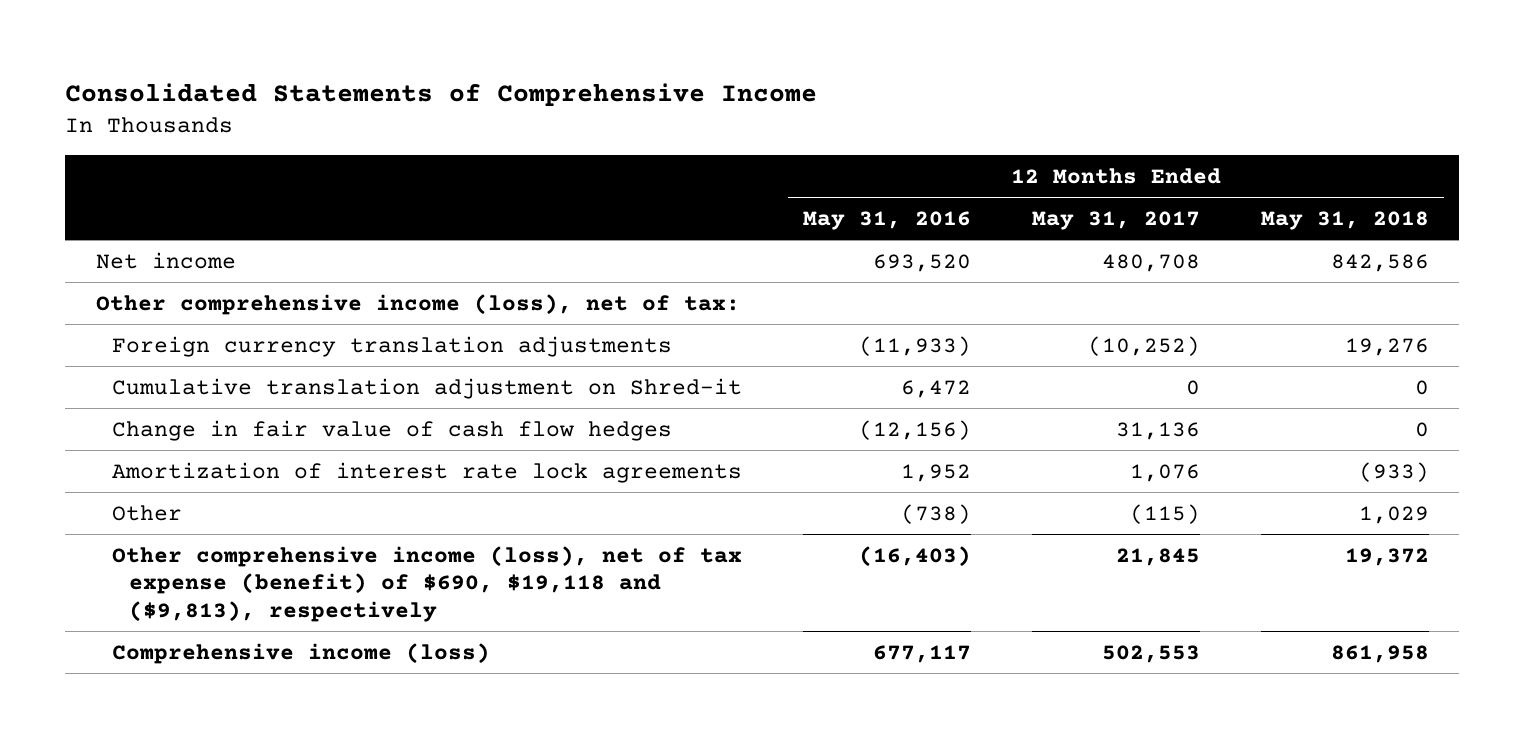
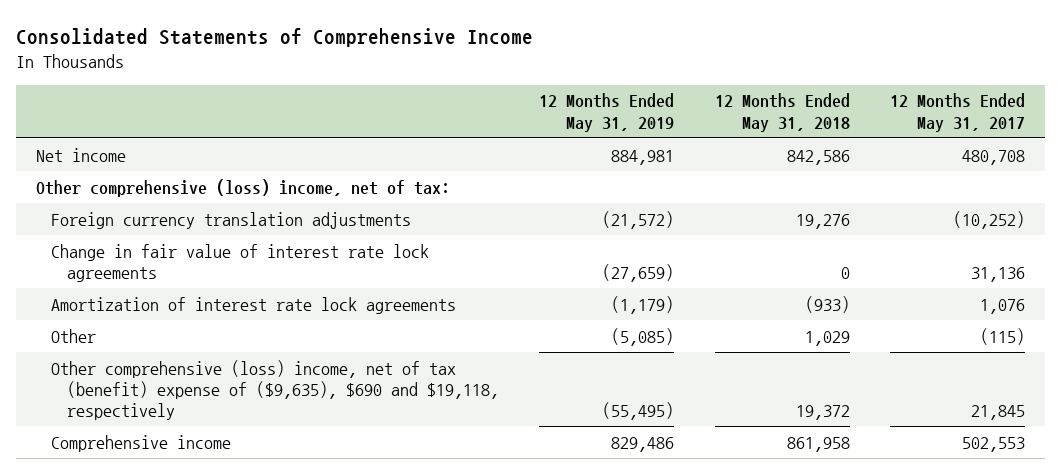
[803,210,972,230] May 31, 2016 -> none
none -> [539,93,675,132] 12 Months Ended May 31, 2019
[95,293,740,315] Other comprehensive income (loss), net of tax: -> [35,178,450,197] Other comprehensive (loss) income, net of tax:
[112,377,743,399] Cumulative translation adjustment on Shred-it -> none
[112,419,673,441] Change in fair value of cash flow hedges -> [51,243,430,282] Change in fair value of interest rate lock agreements
[112,545,743,622] Other comprehensive income (loss), net of tax expense (benefit) of $690, $19,118 and ($9,813), respectively -> [51,359,499,420] Other comprehensive (loss) income, net of tax (benefit) expense of ($9,635), $690 and $19,118, respectively
[112,642,491,664] Comprehensive income (loss) -> [51,434,232,452] Comprehensive income

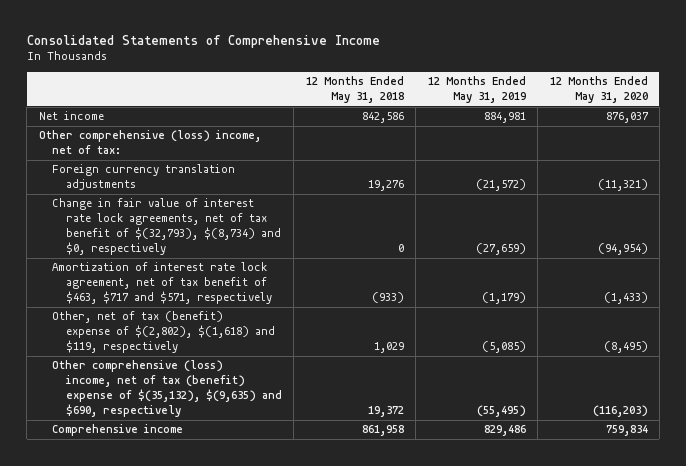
[889,93,1025,132] 12 Months Ended May 31, 2017 -> none
none -> [549,76,648,104] 12 Months Ended May 31, 2020
[51,243,430,282] Change in fair value of interest rate lock agreements -> [52,198,281,256] Change in fair value of interest rate lock agreements, net of tax benefit of $(32,793), $(8,734) and $0, respectively
[51,296,457,314] Amortization of interest rate lock agreements -> [52,262,272,305] Amortization of interest rate lock agreement, net of tax benefit of $463, $717 and $571, respectively
[51,328,97,343] Other -> [52,311,275,354] Other, net of tax (benefit) expense of $(2,802), $(1,618) and $119, respectively
[51,359,499,420] Other comprehensive (loss) income, net of tax (benefit) expense of ($9,635), $690 and $19,118, respectively -> [52,360,282,418] Other comprehensive (loss) income, net of tax (benefit) expense of $(35,132), $(9,635) and $690, respectively

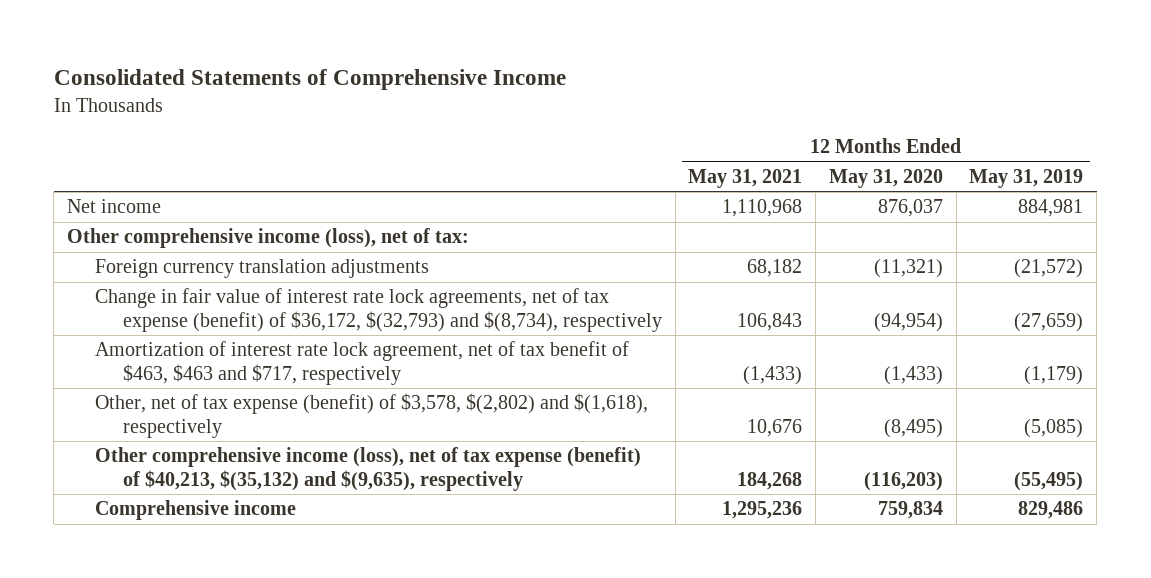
[305,76,404,104] 12 Months Ended May 31, 2018 -> none
none -> [688,168,803,188] May 31, 2021
[38,130,261,155] Other comprehensive (loss) income, net of tax: -> [67,228,470,249] Other comprehensive income (loss), net of tax:
[52,198,281,256] Change in fair value of interest rate lock agreements, net of tax benefit of $(32,793), $(8,734) and $0, respectively -> [95,288,662,332] Change in fair value of interest rate lock agreements, net of tax expense (benefit) of $36,172, $(32,793) and $(8,734), respectively
[52,262,272,305] Amortization of interest rate lock agreement, net of tax benefit of $463, $717 and $571, respectively -> [95,341,630,385] Amortization of interest rate lock agreement, net of tax benefit of $463, $463 and $717, respectively
[52,311,275,354] Other, net of tax (benefit) expense of $(2,802), $(1,618) and $119, respectively -> [95,393,649,438] Other, net of tax expense (benefit) of $3,578, $(2,802) and $(1,618), respectively
[52,360,282,418] Other comprehensive (loss) income, net of tax (benefit) expense of $(35,132), $(9,635) and $690, respectively -> [95,447,642,491] Other comprehensive income (loss), net of tax expense (benefit) of $40,213, $(35,132) and $(9,635), respectively

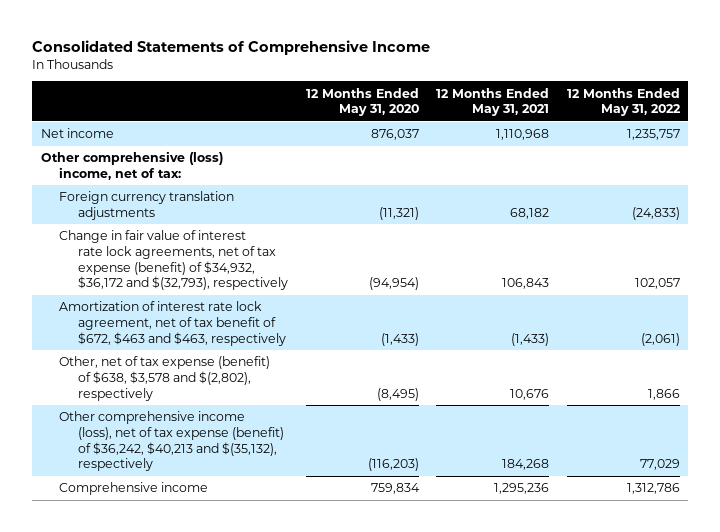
[969,168,1084,188] May 31, 2019 -> none
none -> [566,87,681,117] 12 Months Ended May 31, 2022
[67,228,470,249] Other comprehensive income (loss), net of tax: -> [40,151,223,181] Other comprehensive (loss) income, net of tax:
[95,288,662,332] Change in fair value of interest rate lock agreements, net of tax expense (benefit) of $36,172, $(32,793) and $(8,734), respectively -> [59,230,289,291] Change in fair value of interest rate lock agreements, net of tax expense (benefit) of $34,932, $36,172 and $(32,793), respectively
[95,341,630,385] Amortization of interest rate lock agreement, net of tax benefit of $463, $463 and $717, respectively -> [59,301,287,346] Amortization of interest rate lock agreement, net of tax benefit of $672, $463 and $463, respectively
[95,393,649,438] Other, net of tax expense (benefit) of $3,578, $(2,802) and $(1,618), respectively -> [59,356,271,401] Other, net of tax expense (benefit) of $638, $3,578 and $(2,802), respectively
[95,447,642,491] Other comprehensive income (loss), net of tax expense (benefit) of $40,213, $(35,132) and $(9,635), respectively -> [59,411,285,472] Other comprehensive income (loss), net of tax expense (benefit) of $36,242, $40,213 and $(35,132), respectively

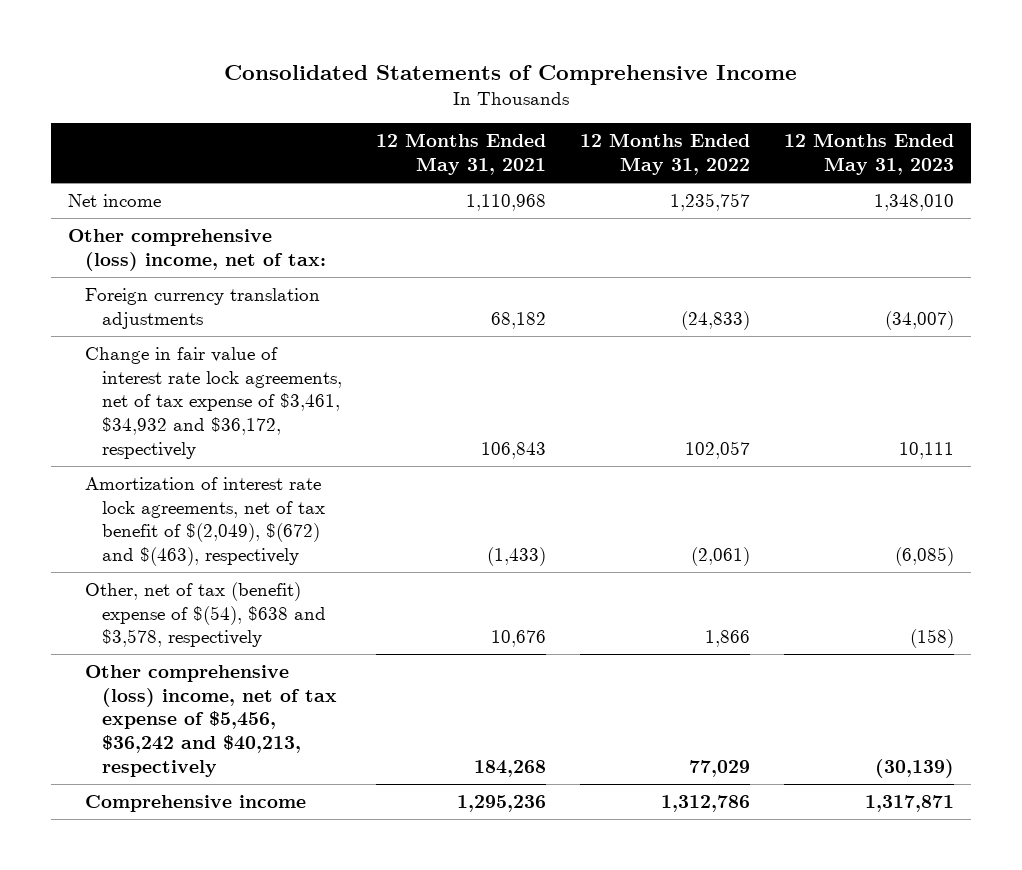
[305,87,419,117] 12 Months Ended May 31, 2020 -> none
none -> [784,133,955,176] 12 Months Ended May 31, 2023
[59,230,289,291] Change in fair value of interest rate lock agreements, net of tax expense (benefit) of $34,932, $36,172 and $(32,793), respectively -> [85,346,343,460] Change in fair value of interest rate lock agreements, net of tax expense of $3,461, $34,932 and $36,172, respectively
[59,301,287,346] Amortization of interest rate lock agreement, net of tax benefit of $672, $463 and $463, respectively -> [85,476,326,567] Amortization of interest rate lock agreements, net of tax benefit of $(2,049), $(672) and $(463), respectively
[59,356,271,401] Other, net of tax expense (benefit) of $638, $3,578 and $(2,802), respectively -> [85,581,327,648] Other, net of tax (benefit) expense of $(54), $638 and $3,578, respectively
[59,411,285,472] Other comprehensive income (loss), net of tax expense (benefit) of $36,242, $40,213 and $(35,132), respectively -> [85,664,338,778] Other comprehensive (loss) income, net of tax expense of $5,456, $36,242 and $40,213, respectively

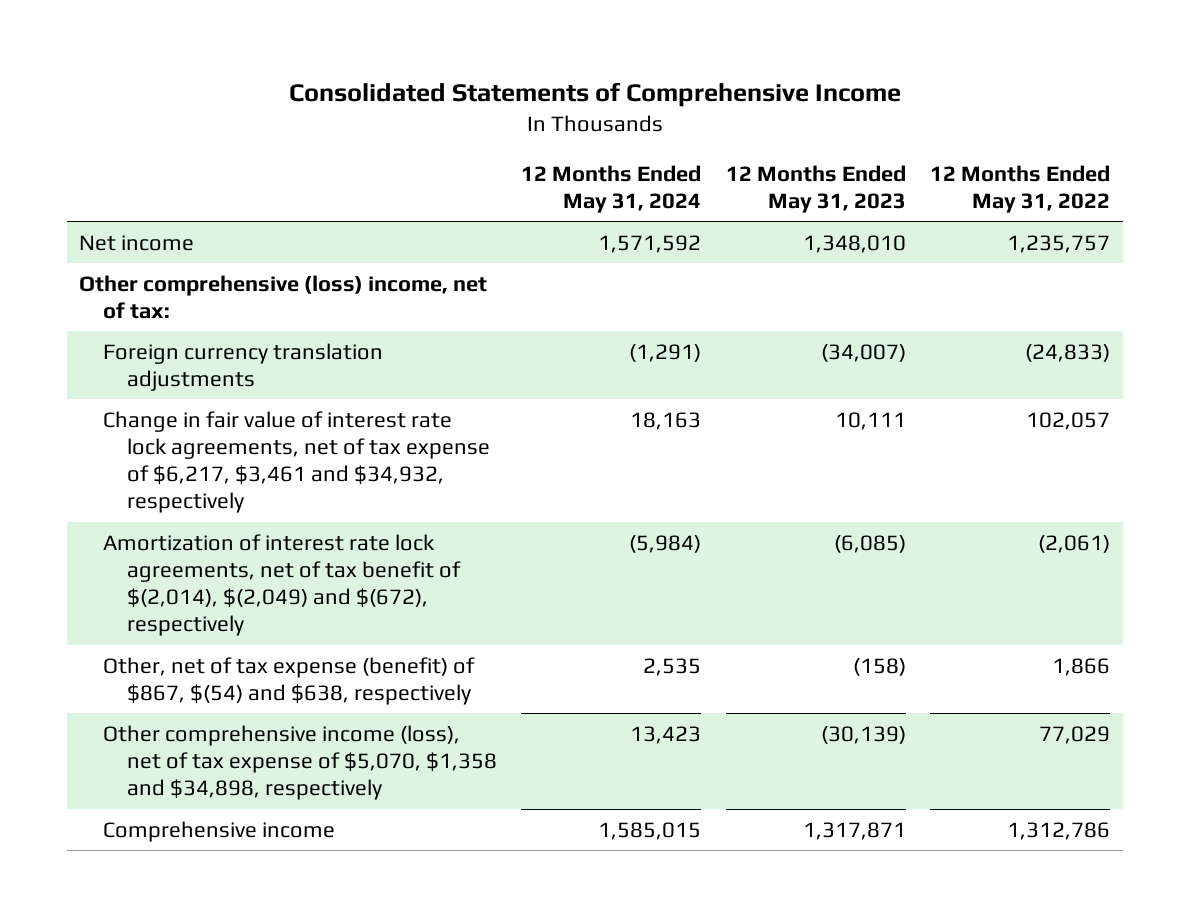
[376,133,547,176] 12 Months Ended May 31, 2021 -> none
none -> [521,164,702,213] 12 Months Ended May 31, 2024
[85,346,343,460] Change in fair value of interest rate lock agreements, net of tax expense of $3,461, $34,932 and $36,172, respectively -> [102,410,491,514] Change in fair value of interest rate lock agreements, net of tax expense of $6,217, $3,461 and $34,932, respectively
[85,476,326,567] Amortization of interest rate lock agreements, net of tax benefit of $(2,049), $(672) and $(463), respectively -> [102,533,462,637] Amortization of interest rate lock agreements, net of tax benefit of $(2,014), $(2,049) and $(672), respectively
[85,581,327,648] Other, net of tax (benefit) expense of $(54), $638 and $3,578, respectively -> [102,656,475,705] Other, net of tax expense (benefit) of $867, $(54) and $638, respectively
[85,664,338,778] Other comprehensive (loss) income, net of tax expense of $5,456, $36,242 and $40,213, respectively -> [102,724,498,801] Other comprehensive income (loss), net of tax expense of $5,070, $1,358 and $34,898, respectively

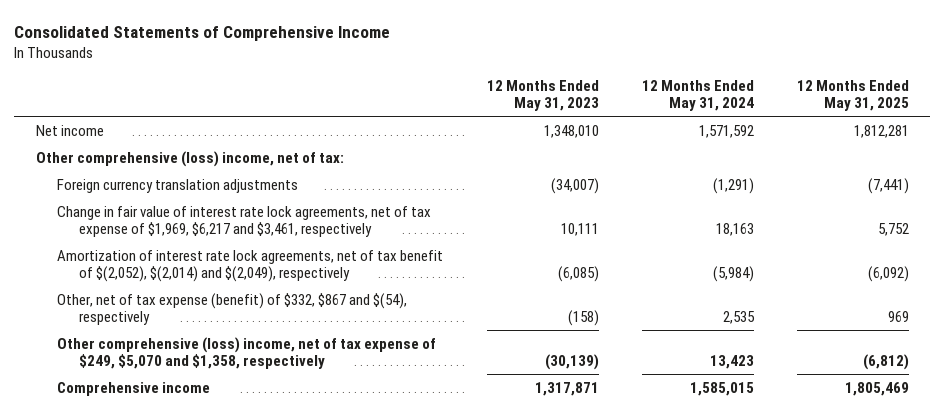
[930,164,1111,213] 12 Months Ended May 31, 2022 -> none
none -> [796,80,909,112] 12 Months Ended May 31, 2025
[102,410,491,514] Change in fair value of interest rate lock agreements, net of tax expense of $6,217, $3,461 and $34,932, respectively -> [57,205,432,237] Change in fair value of interest rate lock agreements, net of tax expense of $1,969, $6,217 and $3,461, respectively
[102,533,462,637] Amortization of interest rate lock agreements, net of tax benefit of $(2,014), $(2,049) and $(672), respectively -> [57,249,444,282] Amortization of interest rate lock agreements, net of tax benefit of $(2,052), $(2,014) and $(2,049), respectively
[102,656,475,705] Other, net of tax expense (benefit) of $867, $(54) and $638, respectively -> [57,292,408,325] Other, net of tax expense (benefit) of $332, $867 and $(54), respectively
[102,724,498,801] Other comprehensive income (loss), net of tax expense of $5,070, $1,358 and $34,898, respectively -> [57,336,437,369] Other comprehensive (loss) income, net of tax expense of $249, $5,070 and $1,358, respectively

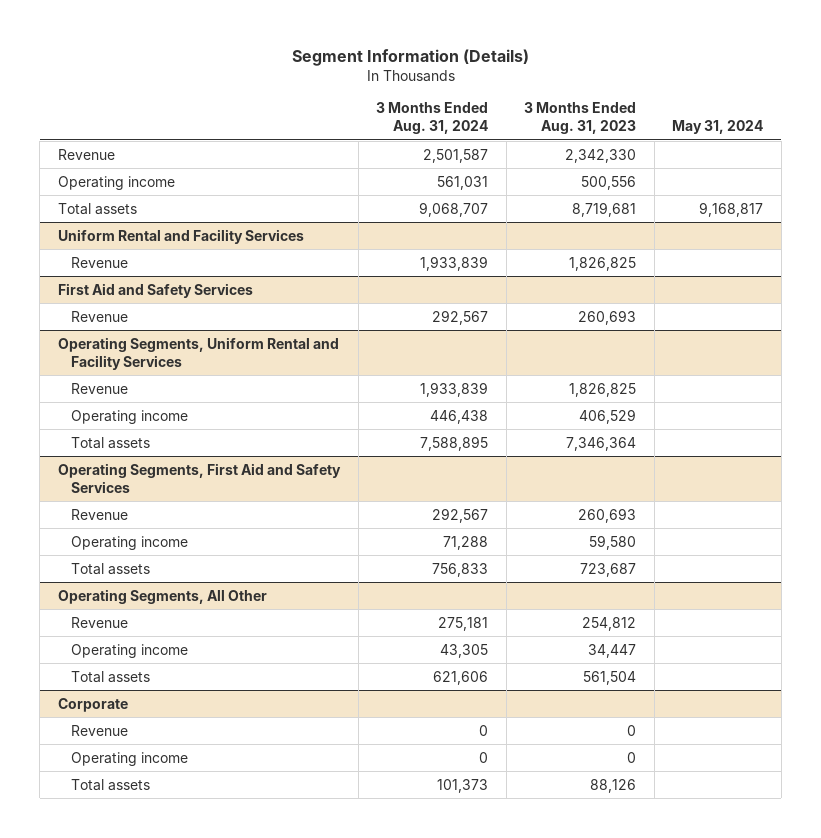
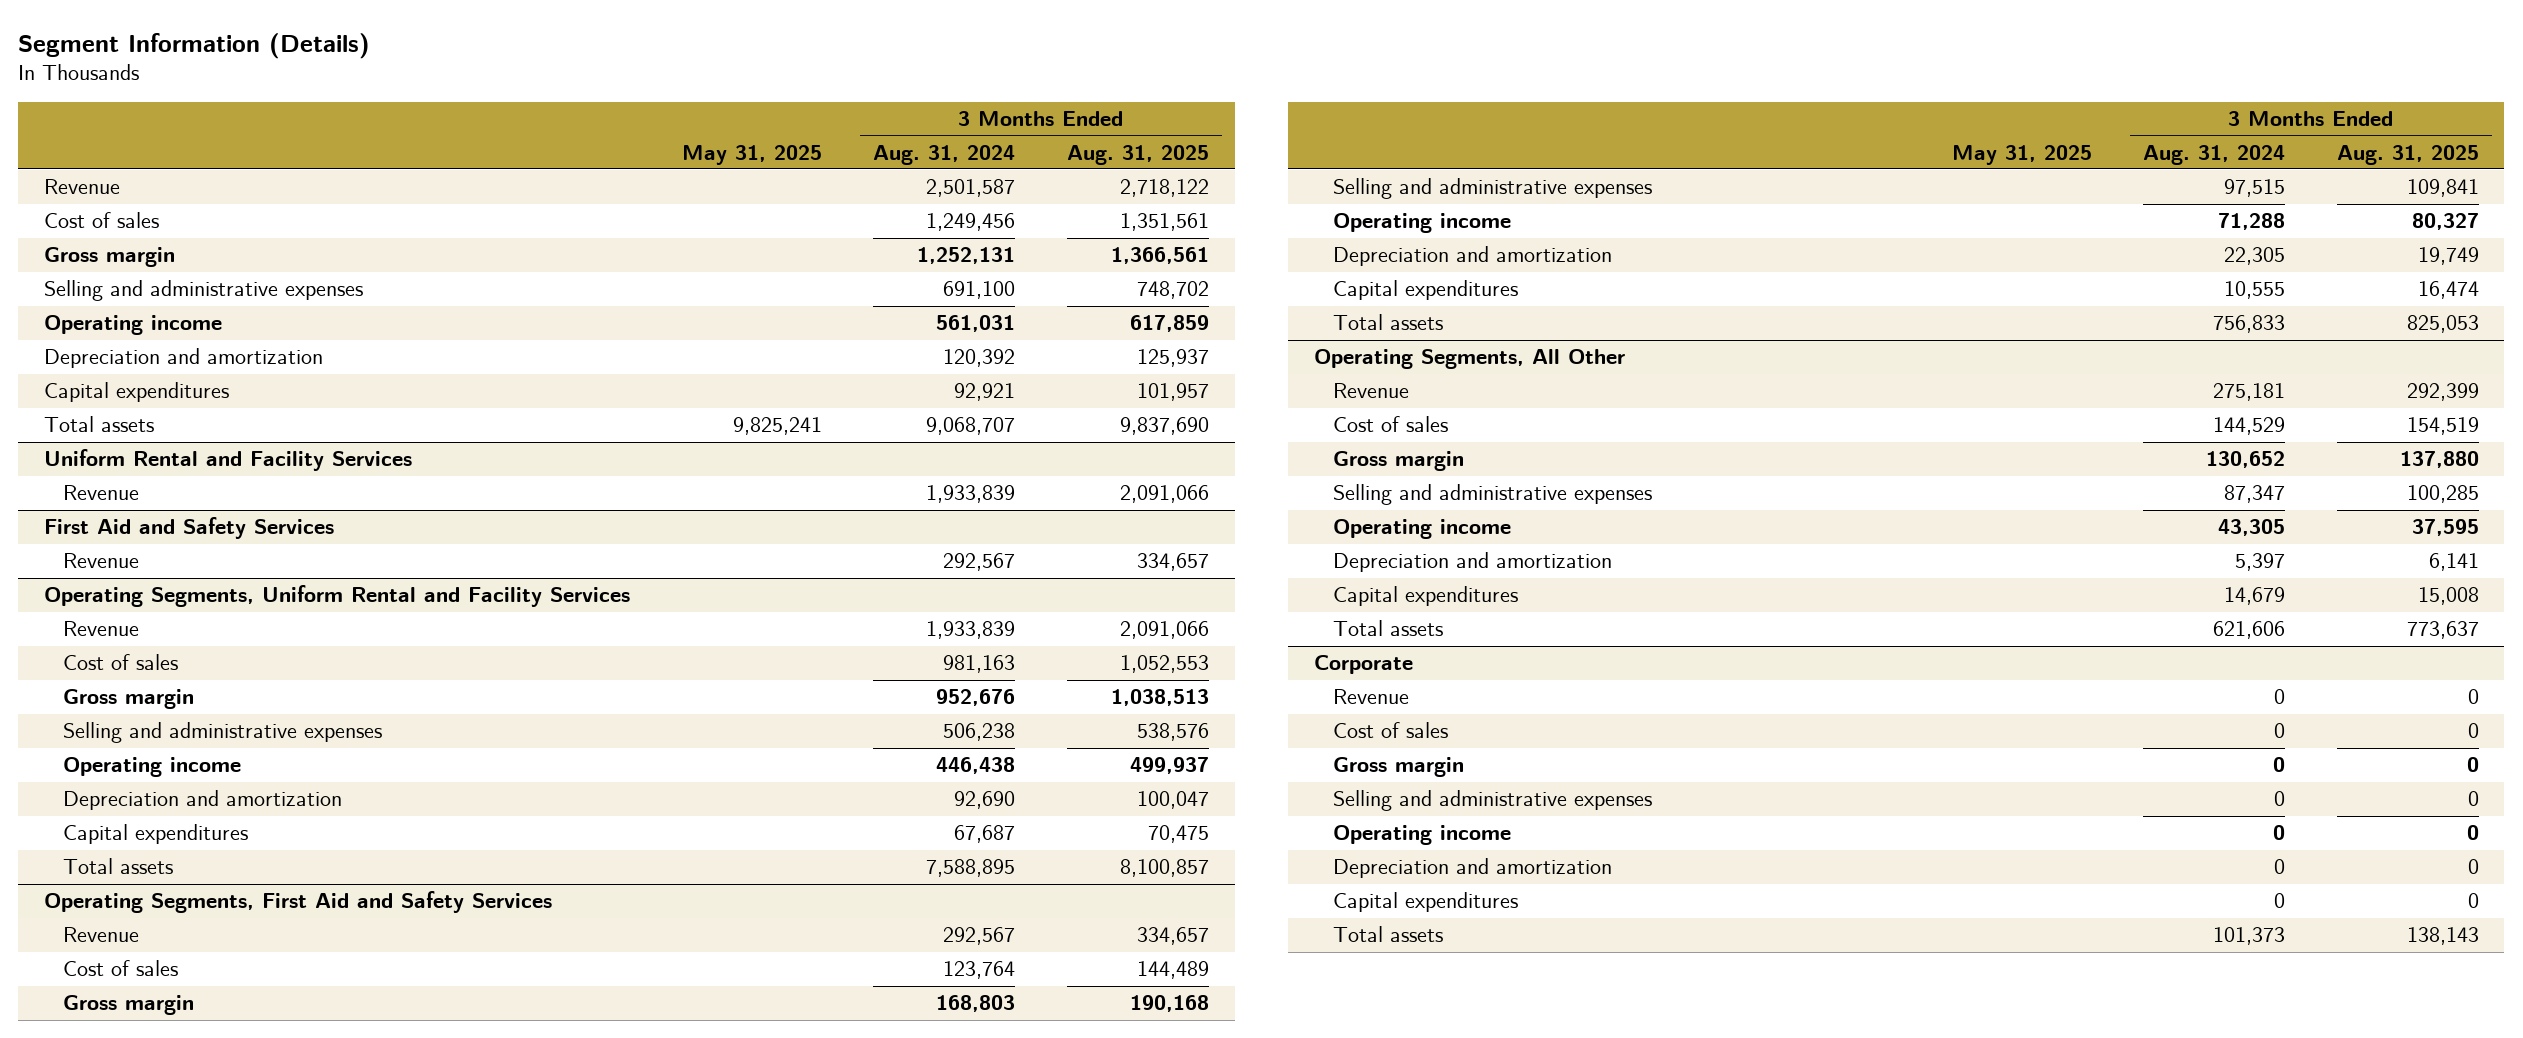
[524,102,637,135] 3 Months Ended Aug. 31, 2023 -> none
[672,120,764,135] May 31, 2024 -> none
none -> [681,144,822,165] May 31, 2025
none -> [1066,144,1209,165] Aug. 31, 2025
none -> [44,212,160,229] Cost of sales
none -> [44,247,176,268] Gross margin
none -> [44,280,364,302] Selling and administrative expenses
none -> [44,348,324,369] Depreciation and amortization
none -> [44,382,230,403] Capital expenditures
none -> [63,654,179,671] Cost of sales
none -> [63,689,195,710] Gross margin
none -> [63,722,383,744] Selling and administrative expenses
none -> [63,790,343,811] Depreciation and amortization
none -> [63,824,249,845] Capital expenditures
none -> [63,960,179,977] Cost of sales
none -> [63,995,195,1016] Gross margin
none -> [1332,178,1652,200] Selling and administrative expenses
none -> [1332,246,1612,267] Depreciation and amortization
none -> [1332,280,1518,301] Capital expenditures
none -> [1332,416,1448,433] Cost of sales
none -> [1332,451,1464,472] Gross margin
none -> [1332,484,1652,506] Selling and administrative expenses
none -> [1332,552,1612,573] Depreciation and amortization
none -> [1332,586,1518,607] Capital expenditures
none -> [1332,722,1448,739] Cost of sales
none -> [1332,757,1464,778] Gross margin
none -> [1332,790,1652,812] Selling and administrative expenses
none -> [1332,858,1612,879] Depreciation and amortization
none -> [1332,892,1518,913] Capital expenditures

